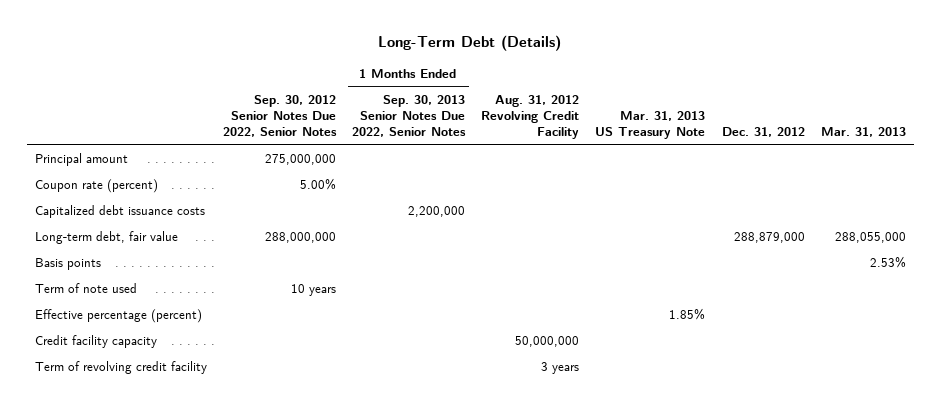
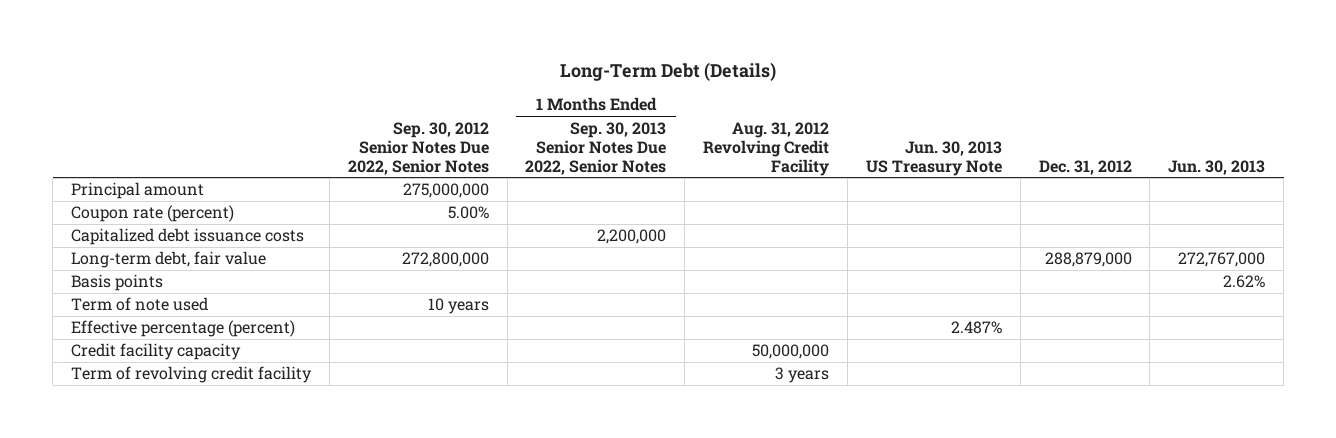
[595,110,706,139] Mar. 31, 2013 US Treasury Note -> none
[820,126,906,137] Mar. 31, 2013 -> none
none -> [865,140,1002,176] Jun. 30, 2013 US Treasury Note
none -> [1168,159,1266,175] Jun. 30, 2013
[264,231,336,243] 288,000,000 -> [401,252,489,268] 272,800,000

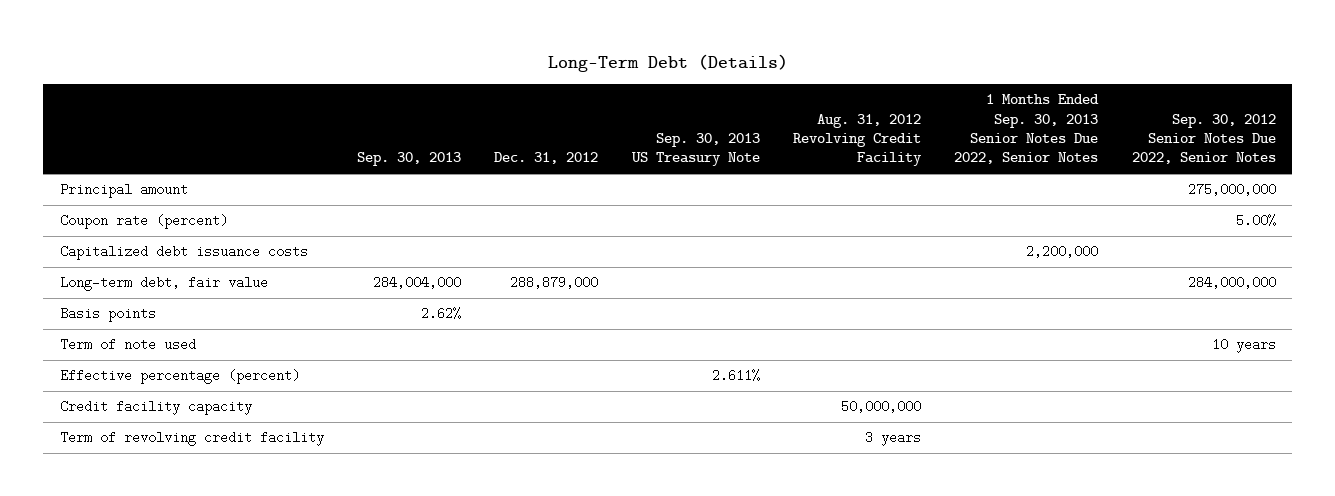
[865,140,1002,176] Jun. 30, 2013 US Treasury Note -> none
[1168,159,1266,175] Jun. 30, 2013 -> none
none -> [356,152,461,167] Sep. 30, 2013
none -> [630,133,760,167] Sep. 30, 2013 US Treasury Note
[401,252,489,268] 272,800,000 -> [1187,276,1276,290] 284,000,000

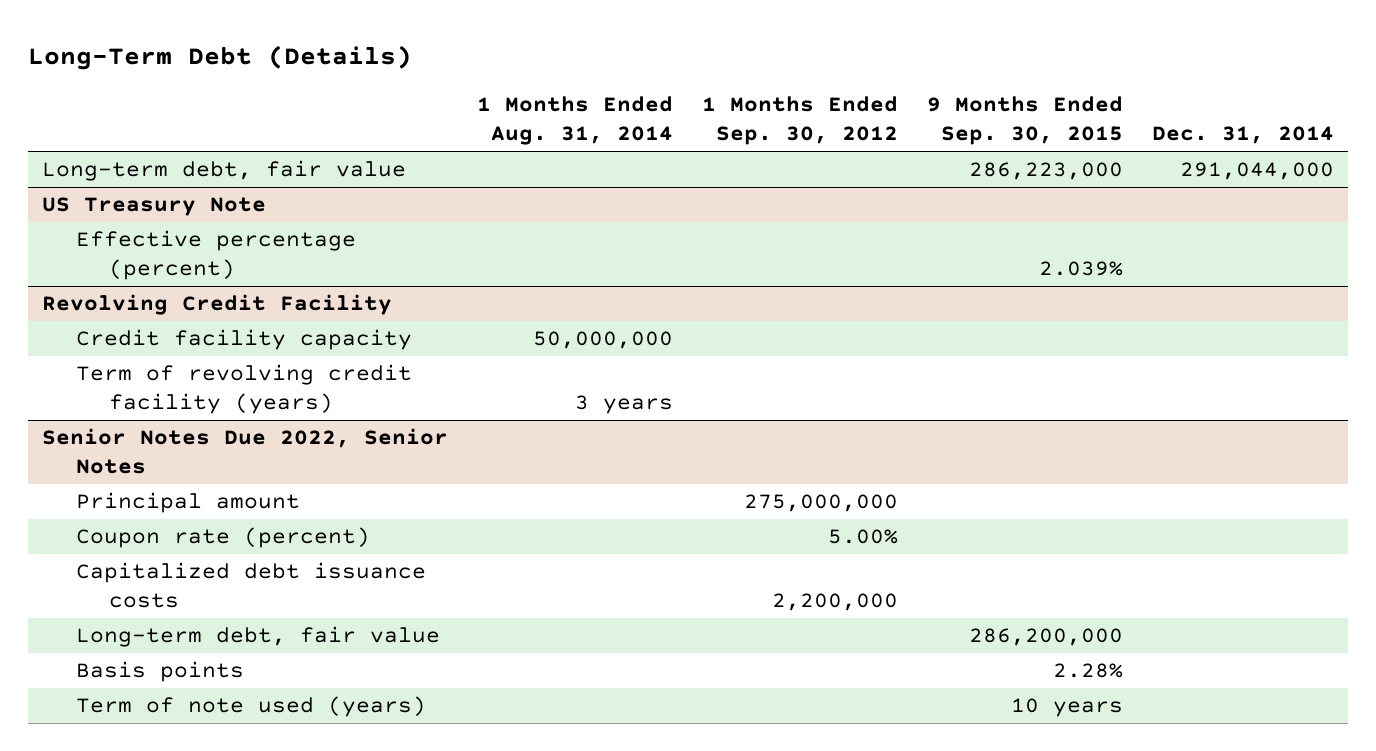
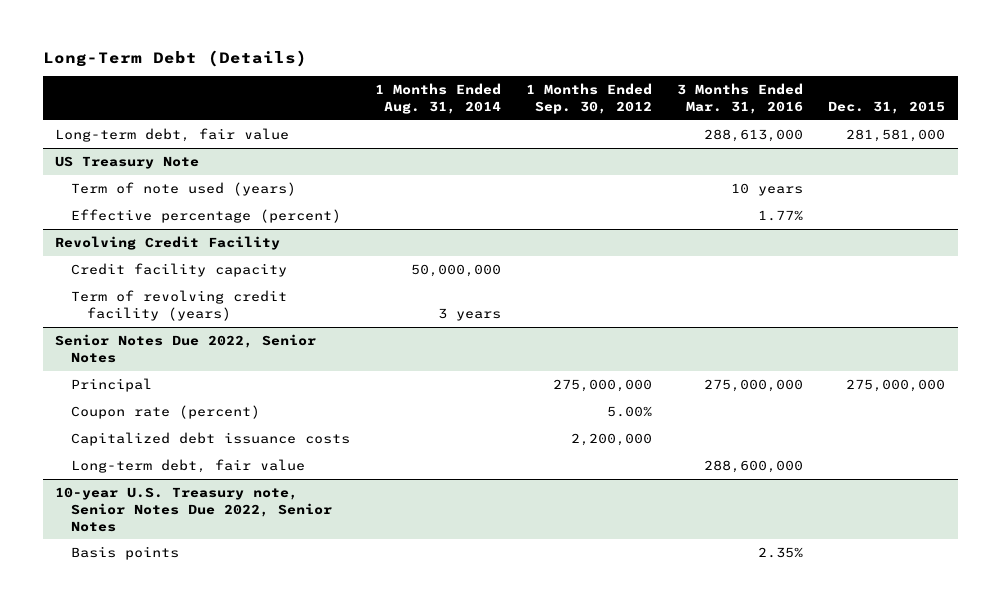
[926,96,1123,146] 9 Months Ended Sep. 30, 2015 -> none
[1151,126,1334,145] Dec. 31, 2014 -> none
none -> [677,82,804,114] 3 Months Ended Mar. 31, 2016
none -> [828,100,946,114] Dec. 31, 2015
none -> [71,181,297,196] Term of note used (years)
[75,492,300,514] Principal amount -> [71,377,153,392] Principal
[75,661,244,683] Basis points -> none
[75,696,426,718] Term of note used (years) -> none
none -> [55,486,333,532] 10-year U.S. Treasury note, Senior Notes Due 2022, Senior Notes
none -> [71,545,180,560] Basis points

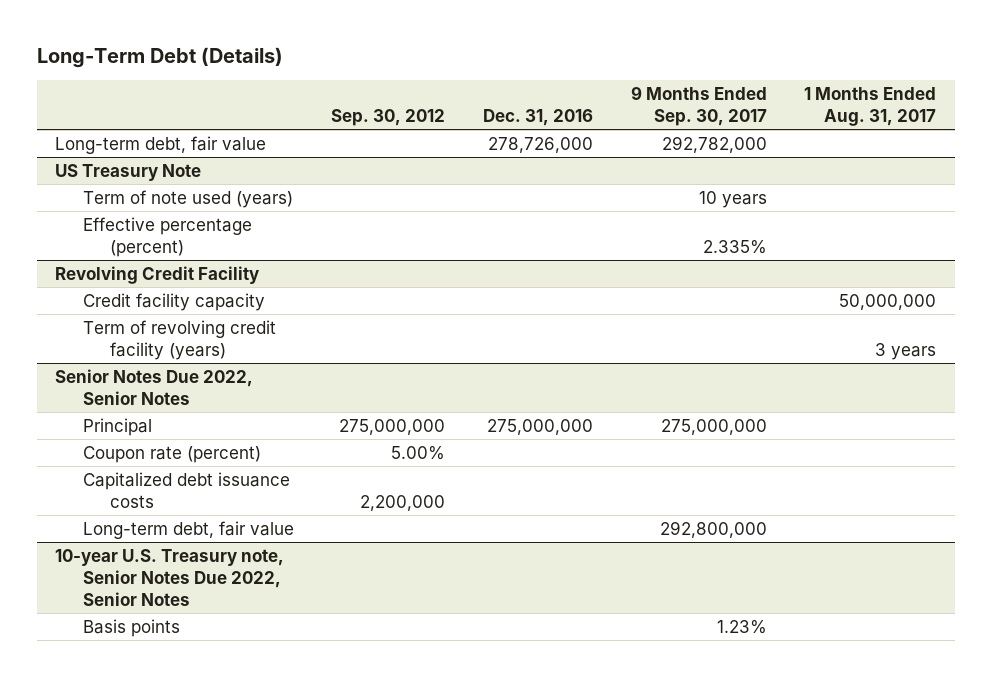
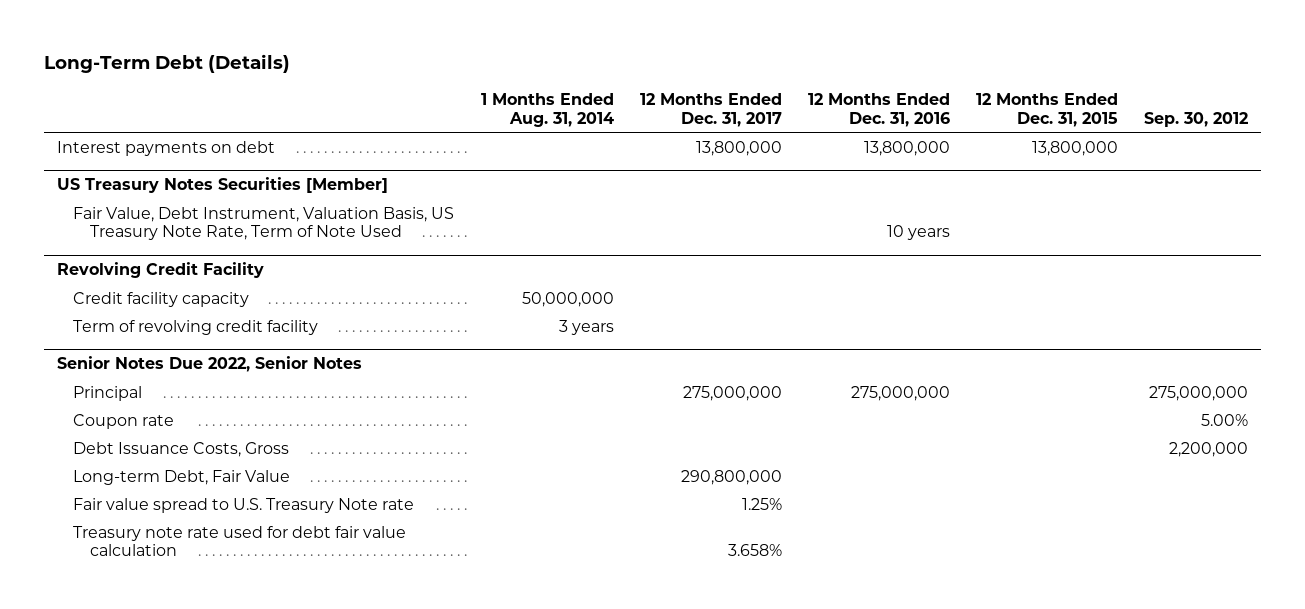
[483,109,594,127] Dec. 31, 2016 -> none
[630,86,767,127] 9 Months Ended Sep. 30, 2017 -> none
[804,87,937,127] 1 Months Ended Aug. 31, 2017 -> none
none -> [480,93,614,127] 1 Months Ended Aug. 31, 2014
none -> [639,93,782,127] 12 Months Ended Dec. 31, 2017
none -> [807,93,950,127] 12 Months Ended Dec. 31, 2016
none -> [975,93,1118,127] 12 Months Ended Dec. 31, 2015
[55,135,267,154] Long-term debt, fair value -> none
[82,216,252,257] Effective percentage (percent) -> none
none -> [57,140,276,156] Interest payments on debt
[55,163,202,181] US Treasury Note -> [57,177,389,194] US Treasury Notes Securities [Member]
[82,189,293,208] Term of note used (years) -> [73,206,455,241] Fair Value, Debt Instrument, Valuation Basis, US Treasury Note Rate, Term of Note Used
[82,319,276,360] Term of revolving credit facility (years) -> [73,319,319,335] Term of revolving credit facility
[55,548,285,606] 10-year U.S. Treasury note, Senior Notes Due 2022, Senior Notes -> none
[82,618,180,637] Basis points -> none
[82,445,261,463] Coupon rate (percent) -> [73,413,175,429] Coupon rate
[82,471,290,508] Capitalized debt issuance costs -> [73,441,290,457] Debt Issuance Costs, Gross
[82,520,294,539] Long-term debt, fair value -> [73,469,291,485] Long-term Debt, Fair Value
none -> [73,497,415,513] Fair value spread to U.S. Treasury Note rate
none -> [73,525,407,557] Treasury note rate used for debt fair value calculation

